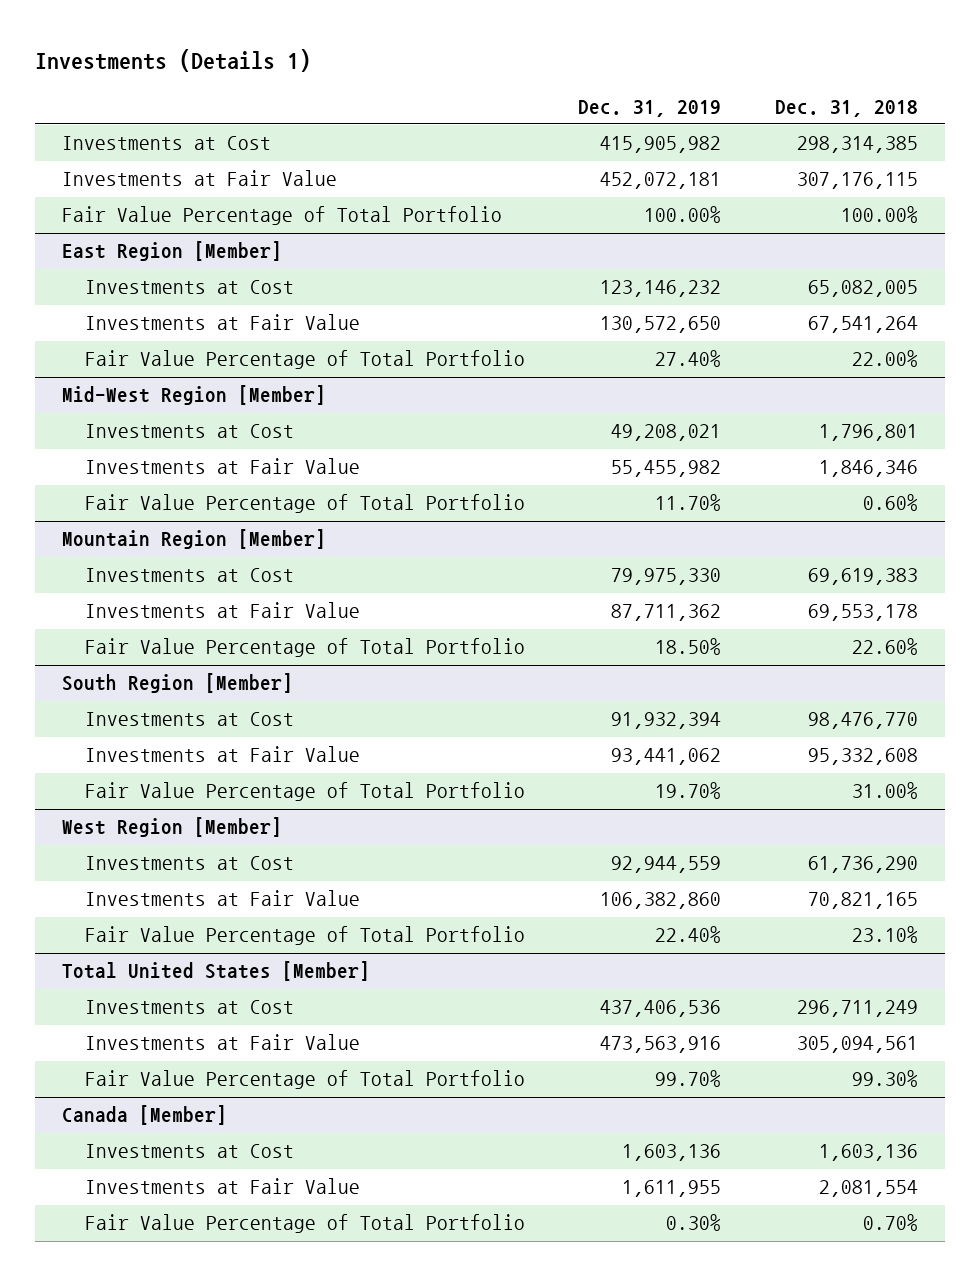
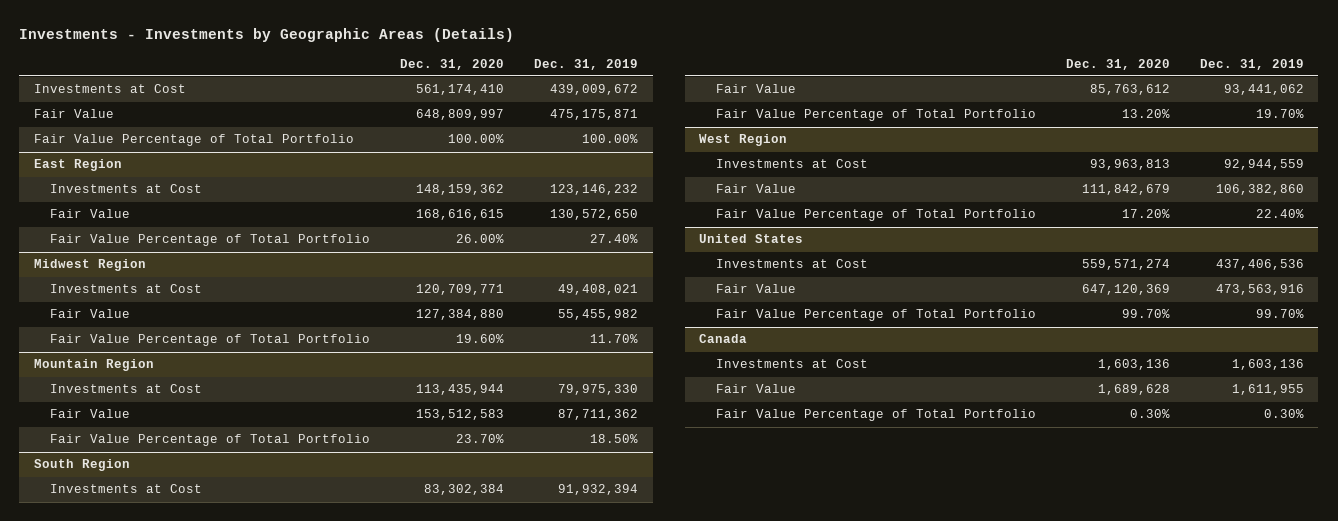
[35,48,312,72] Investments (Details 1) -> [19,27,515,42] Investments - Investments by Geographic Areas (Details)
[774,99,918,117] Dec. 31, 2018 -> none
none -> [400,58,505,70] Dec. 31, 2020
[600,136,722,154] 415,905,982 -> [550,84,639,96] 439,009,672
[62,170,338,187] Investments at Fair Value -> [34,109,115,119] Fair Value
[600,172,722,190] 452,072,181 -> [550,109,639,121] 475,175,871
[62,241,283,262] East Region [Member] -> [34,159,123,172] East Region
[84,314,360,331] Investments at Fair Value -> [50,209,131,219] Fair Value
[62,385,327,406] Mid-West Region [Member] -> [34,259,147,272] Midwest Region
[611,424,722,442] 49,208,021 -> [558,284,639,296] 49,408,021
[84,458,360,475] Investments at Fair Value -> [50,309,131,319] Fair Value
[62,529,327,550] Mountain Region [Member] -> [34,359,155,372] Mountain Region
[84,602,360,619] Investments at Fair Value -> [50,409,131,419] Fair Value
[62,673,294,694] South Region [Member] -> [34,459,131,472] South Region
[84,746,360,763] Investments at Fair Value -> [715,84,796,94] Fair Value
[62,817,283,838] West Region [Member] -> [699,134,788,147] West Region
[84,890,360,907] Investments at Fair Value -> [715,184,796,194] Fair Value
[62,961,371,982] Total United States [Member] -> [699,234,804,244] United States
[84,1034,360,1051] Investments at Fair Value -> [715,284,796,294] Fair Value
[62,1105,228,1126] Canada [Member] -> [699,334,748,344] Canada
[84,1178,360,1195] Investments at Fair Value -> [715,384,796,394] Fair Value

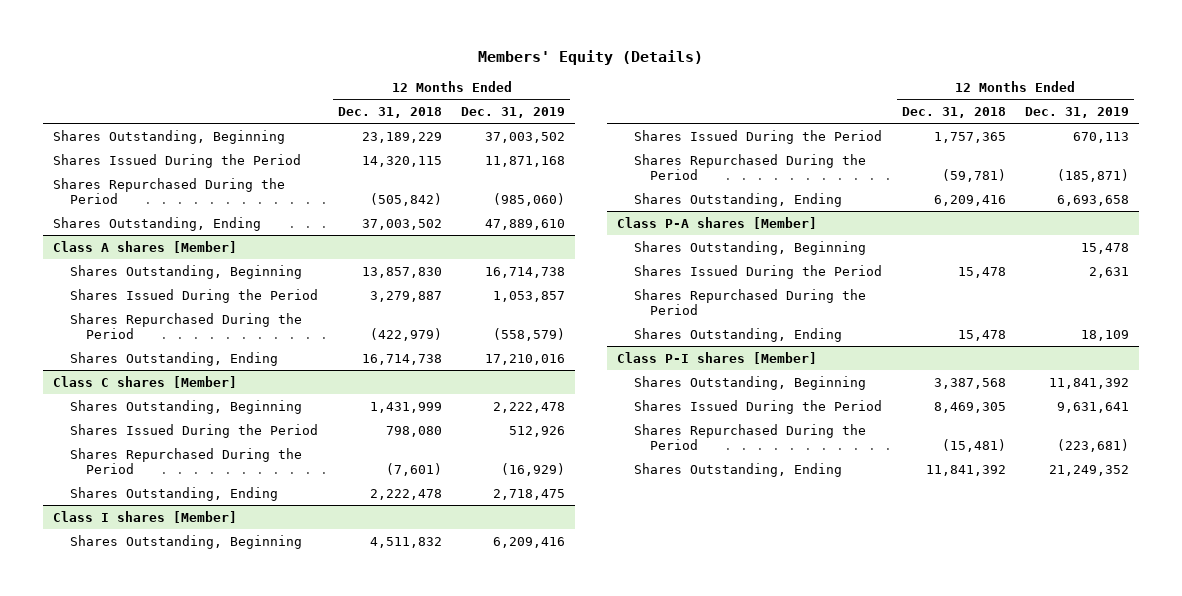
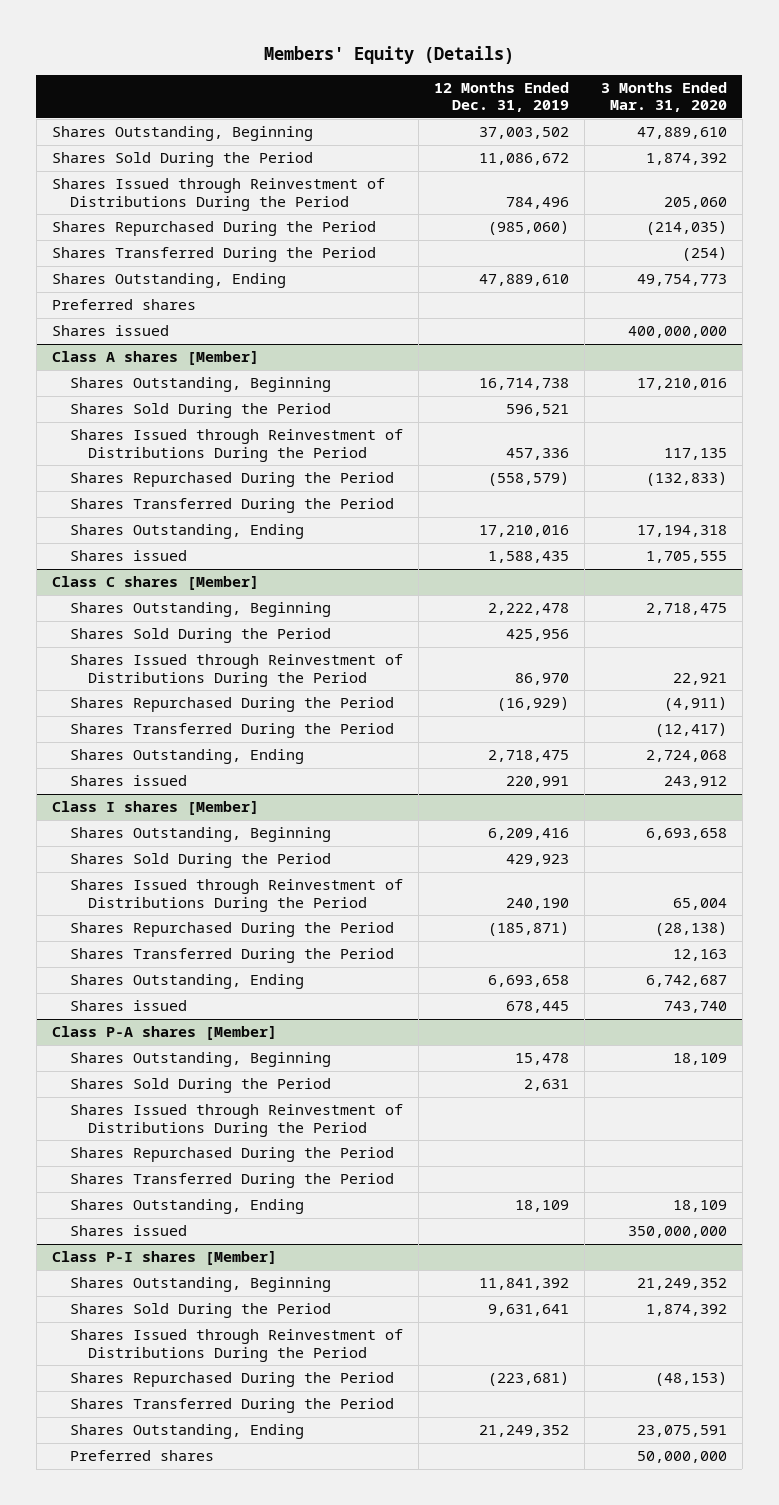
[337,106,442,118] Dec. 31, 2018 -> none
none -> [600,81,727,113] 3 Months Ended Mar. 31, 2020
[52,153,301,168] Shares Issued During the Period -> [51,152,313,168] Shares Sold During the Period
[485,155,566,167] 11,871,168 -> [479,153,570,166] 11,086,672
none -> [51,178,385,211] Shares Issued through Reinvestment of Distributions During the Period
none -> [51,247,376,263] Shares Transferred During the Period
none -> [51,299,196,311] Preferred shares
none -> [51,325,169,337] Shares issued
[69,288,318,303] Shares Issued During the Period -> [70,403,332,419] Shares Sold During the Period
[493,290,566,302] 1,053,857 -> [506,404,570,417] 596,521
none -> [70,429,404,462] Shares Issued through Reinvestment of Distributions During the Period
none -> [70,498,395,514] Shares Transferred During the Period
none -> [70,550,188,562] Shares issued
[69,423,318,438] Shares Issued During the Period -> [70,628,332,644] Shares Sold During the Period
[509,425,566,437] 512,926 -> [506,629,570,642] 425,956
none -> [70,654,404,687] Shares Issued through Reinvestment of Distributions During the Period
none -> [70,723,395,739] Shares Transferred During the Period
none -> [70,775,188,787] Shares issued
[633,129,882,144] Shares Issued During the Period -> [70,853,332,869] Shares Sold During the Period
[1073,131,1130,143] 670,113 -> [506,854,570,867] 429,923
none -> [70,879,404,912] Shares Issued through Reinvestment of Distributions During the Period
none -> [70,948,395,964] Shares Transferred During the Period
none -> [70,1000,188,1012] Shares issued
[633,264,882,279] Shares Issued During the Period -> [70,1078,332,1094] Shares Sold During the Period
none -> [70,1104,404,1137] Shares Issued through Reinvestment of Distributions During the Period
none -> [70,1173,395,1189] Shares Transferred During the Period
none -> [70,1225,188,1237] Shares issued
[633,399,882,414] Shares Issued During the Period -> [70,1303,332,1319] Shares Sold During the Period
none -> [70,1329,404,1362] Shares Issued through Reinvestment of Distributions During the Period
none -> [70,1398,395,1414] Shares Transferred During the Period
none -> [70,1450,215,1462] Preferred shares

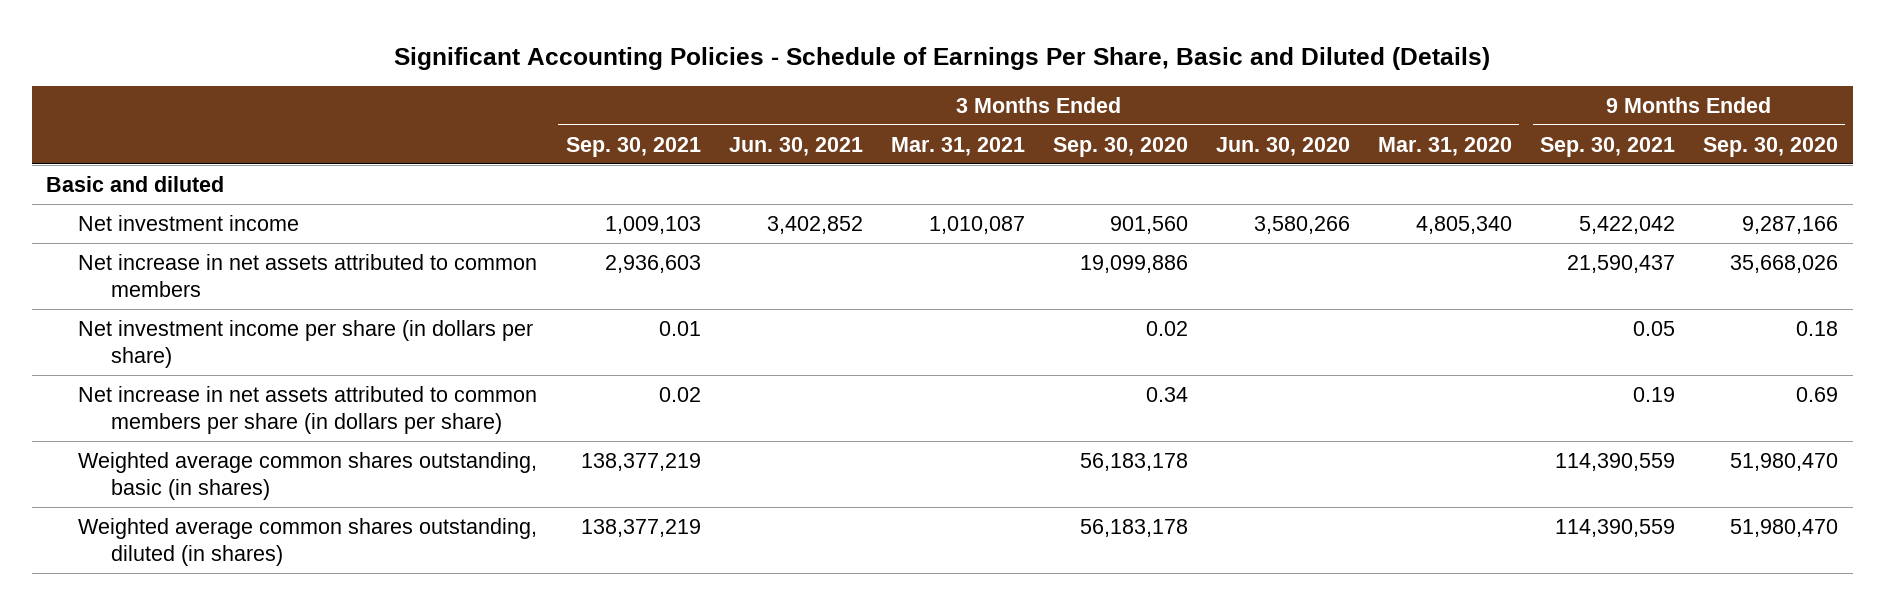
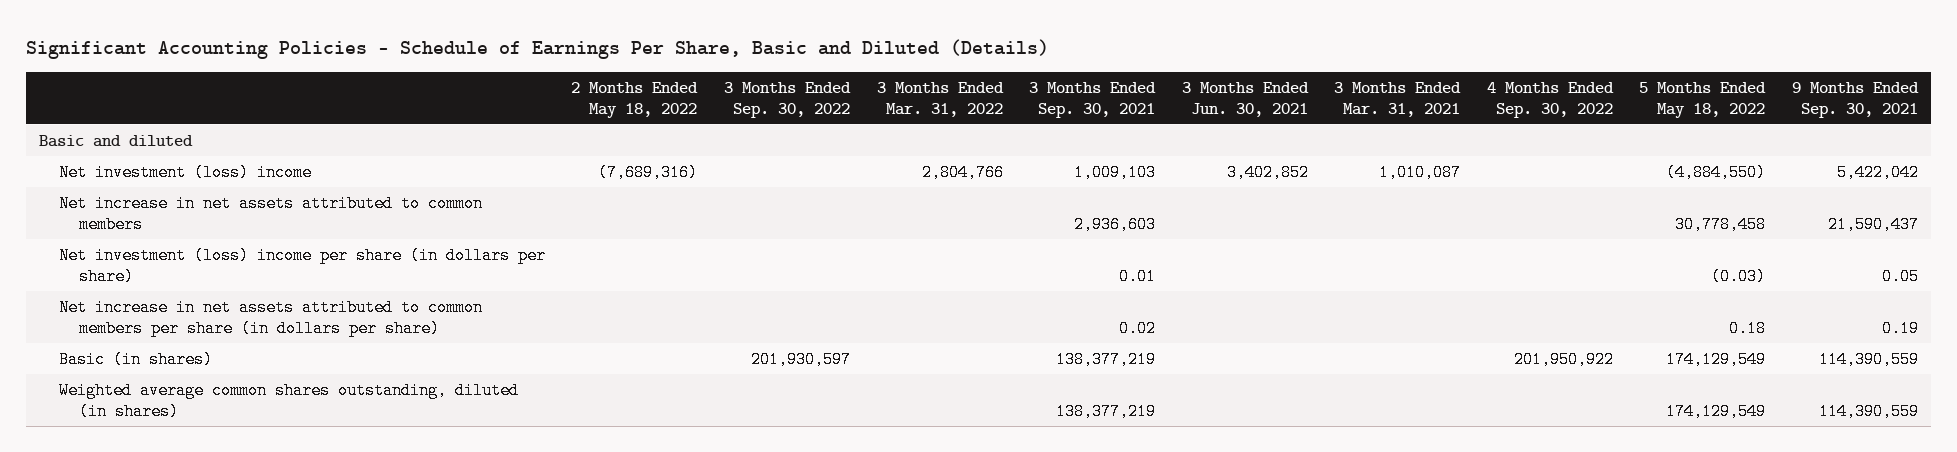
[1052,136,1188,157] Sep. 30, 2020 -> none
[1216,136,1351,156] Jun. 30, 2020 -> none
[1378,136,1513,156] Mar. 31, 2020 -> none
[1703,136,1839,157] Sep. 30, 2020 -> none
none -> [571,81,699,119] 2 Months Ended May 18, 2022
none -> [724,81,852,119] 3 Months Ended Sep. 30, 2022
none -> [876,81,1004,118] 3 Months Ended Mar. 31, 2022
none -> [1486,81,1614,119] 4 Months Ended Sep. 30, 2022
none -> [1639,81,1767,119] 5 Months Ended May 18, 2022
[78,214,300,231] Net investment income -> [58,163,312,181] Net investment (loss) income
[78,319,534,368] Net investment income per share (in dollars per share) -> [58,246,546,286] Net investment (loss) income per share (in dollars per share)
[78,451,538,500] Weighted average common shares outstanding, basic (in shares) -> [58,350,213,368] Basic (in shares)

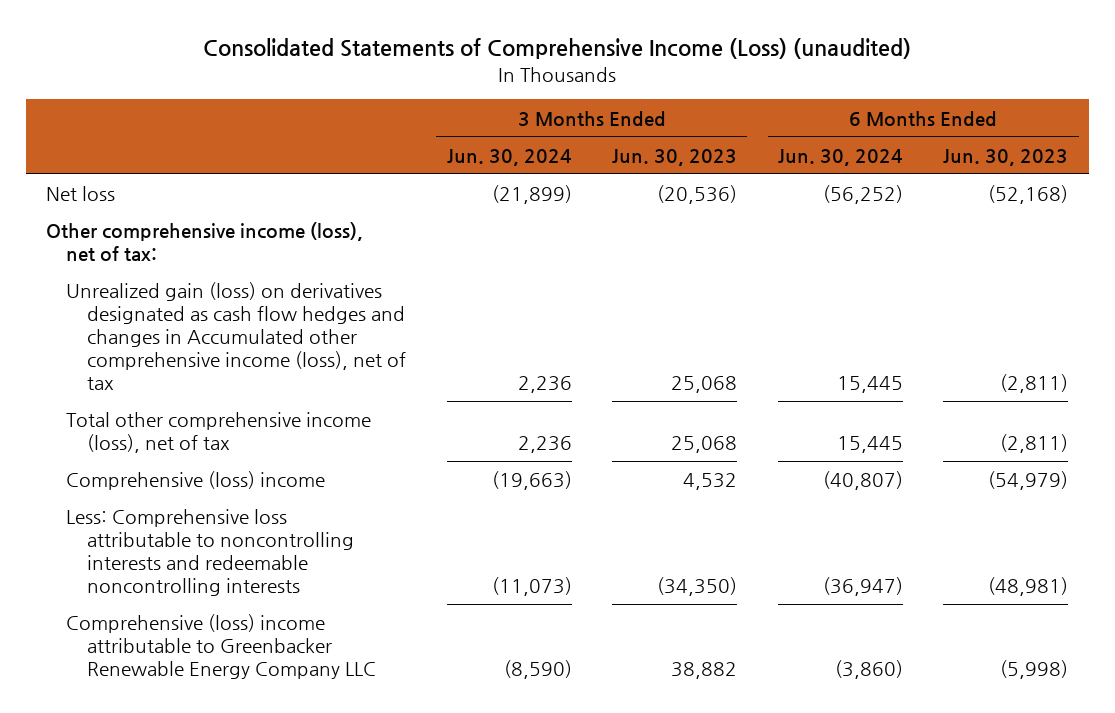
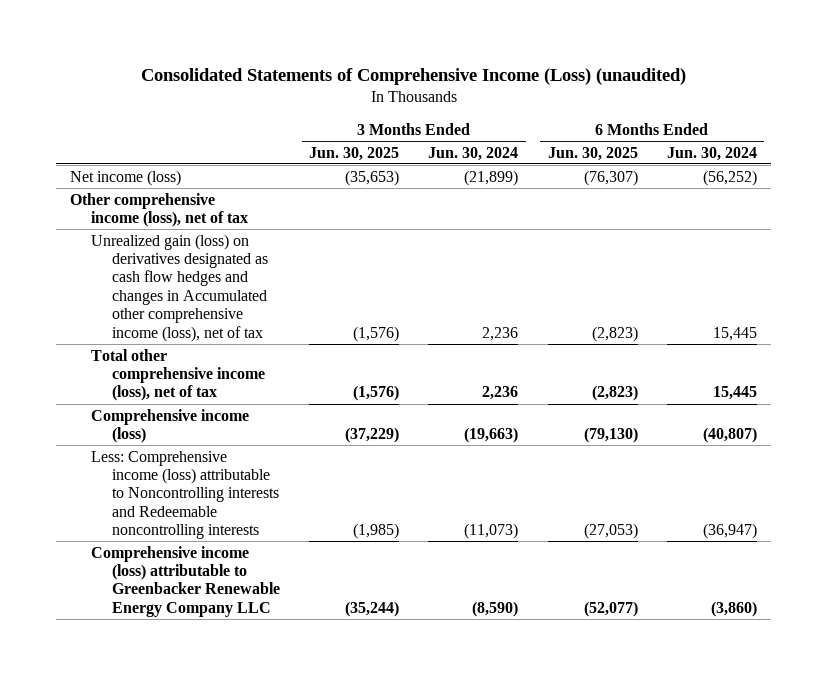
[612,148,738,166] Jun. 30, 2023 -> none
[943,148,1069,166] Jun. 30, 2023 -> none
none -> [309,146,400,161] Jun. 30, 2025
none -> [547,146,638,161] Jun. 30, 2025
[46,186,116,202] Net loss -> [70,169,182,186] Net income (loss)
[46,222,364,262] Other comprehensive income (loss), net of tax: -> [70,192,249,228] Other comprehensive income (loss), net of tax
[66,471,326,491] Comprehensive (loss) income -> [91,408,250,444] Comprehensive income (loss)
[66,509,354,596] Less: Comprehensive loss attributable to noncontrolling interests and redeemable noncontrolling interests -> [91,450,279,540] Less: Comprehensive income (loss) attributable to Noncontrolling interests and Redeemable noncontrolling interests
[66,614,376,679] Comprehensive (loss) income attributable to Greenbacker Renewable Energy Company LLC -> [91,545,280,617] Comprehensive income (loss) attributable to Greenbacker Renewable Energy Company LLC

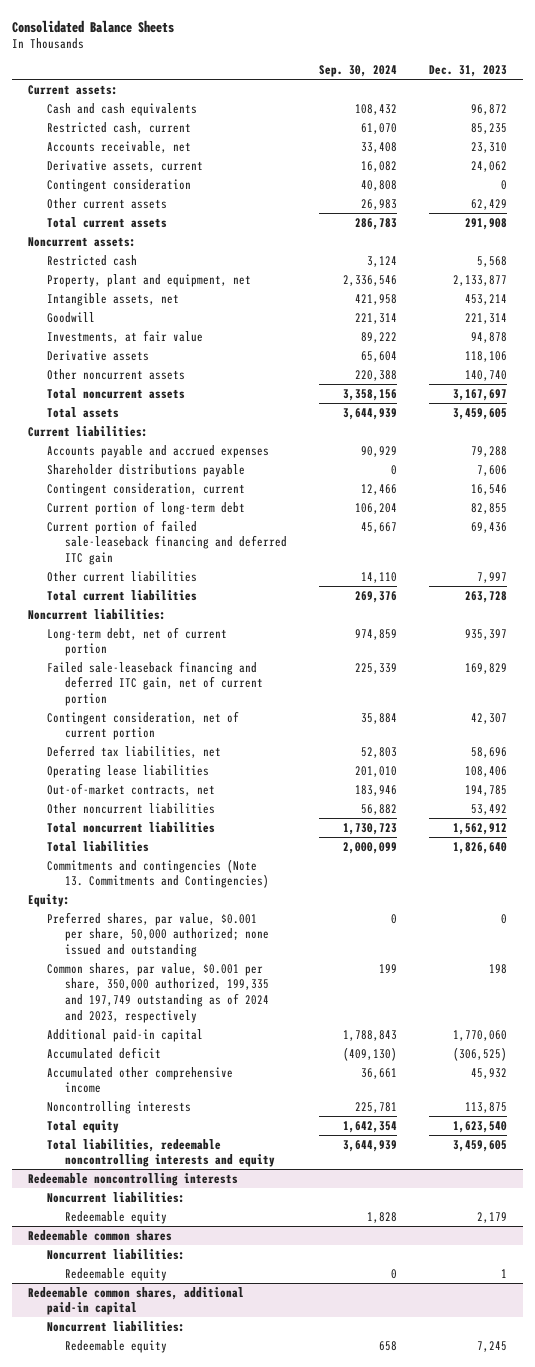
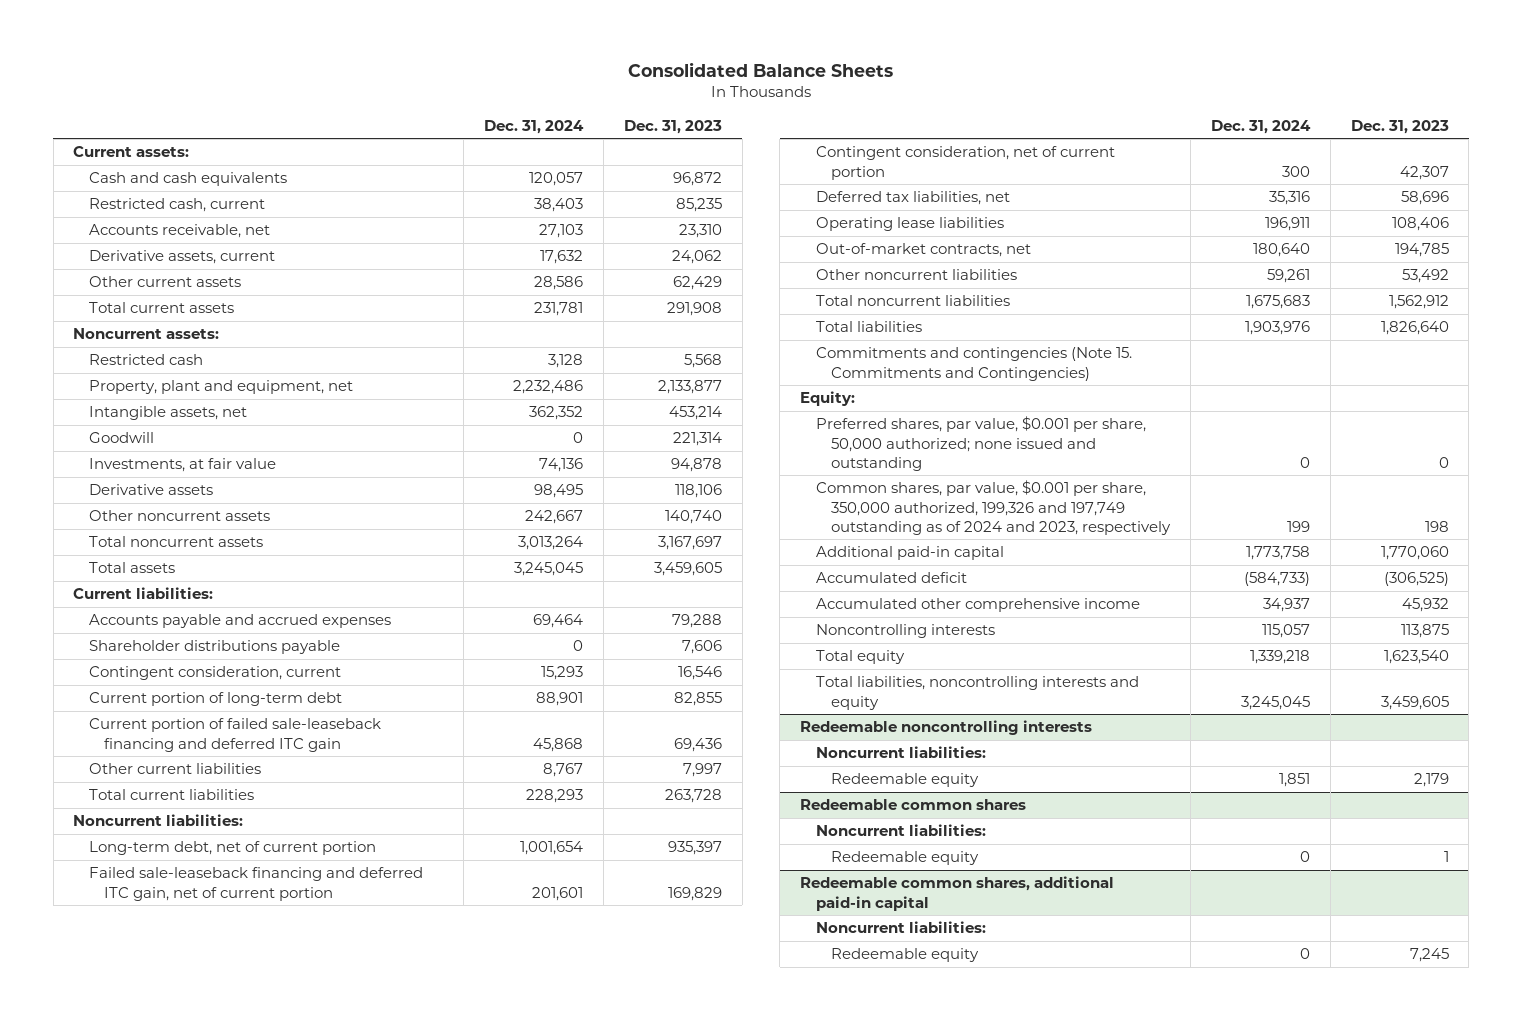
[318,65,397,78] Sep. 30, 2024 -> none
none -> [484,119,585,134] Dec. 31, 2024
[46,178,191,192] Contingent consideration -> none
[46,858,269,889] Commitments and contingencies (Note 13. Commitments and Contingencies) -> [815,347,1132,381] Commitments and contingencies (Note 15. Commitments and Contingencies)
[46,962,269,1023] Common shares, par value, $0.001 per share, 350,000 authorized, 199,335 and 197,749 outstanding as of 2024 and 2023, respectively -> [815,480,1172,535] Common shares, par value, $0.001 per share, 350,000 authorized, 199,326 and 197,749 outstanding as of 2024 and 2023, respectively
[46,1138,275,1168] Total liabilities, redeemable noncontrolling interests and equity -> [815,676,1139,710] Total liabilities, noncontrolling interests and equity

